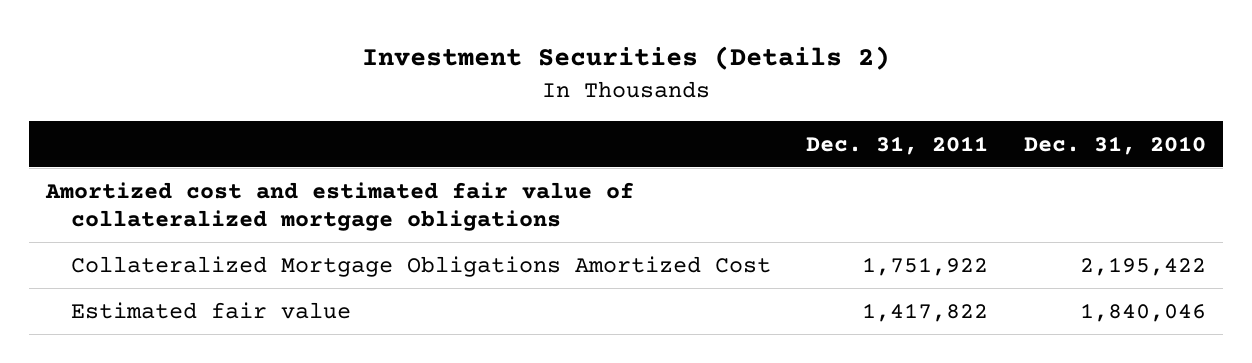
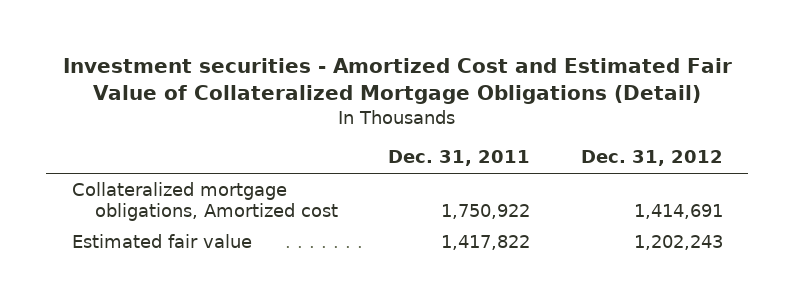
[361,46,890,71] Investment Securities (Details 2) -> [63,58,733,105] Investment securities - Amortized Cost and Estimated Fair Value of Collateralized Mortgage Obligations (Detail)
[1023,135,1206,155] Dec. 31, 2010 -> none
none -> [580,150,723,167] Dec. 31, 2012
[45,181,635,232] Amortized cost and estimated fair value of collateralized mortgage obligations -> none
[71,255,772,277] Collateralized Mortgage Obligations Amortized Cost -> [71,182,338,221] Collateralized mortgage obligations, Amortized cost
[862,256,989,276] 1,751,922 -> [441,203,531,219] 1,750,922

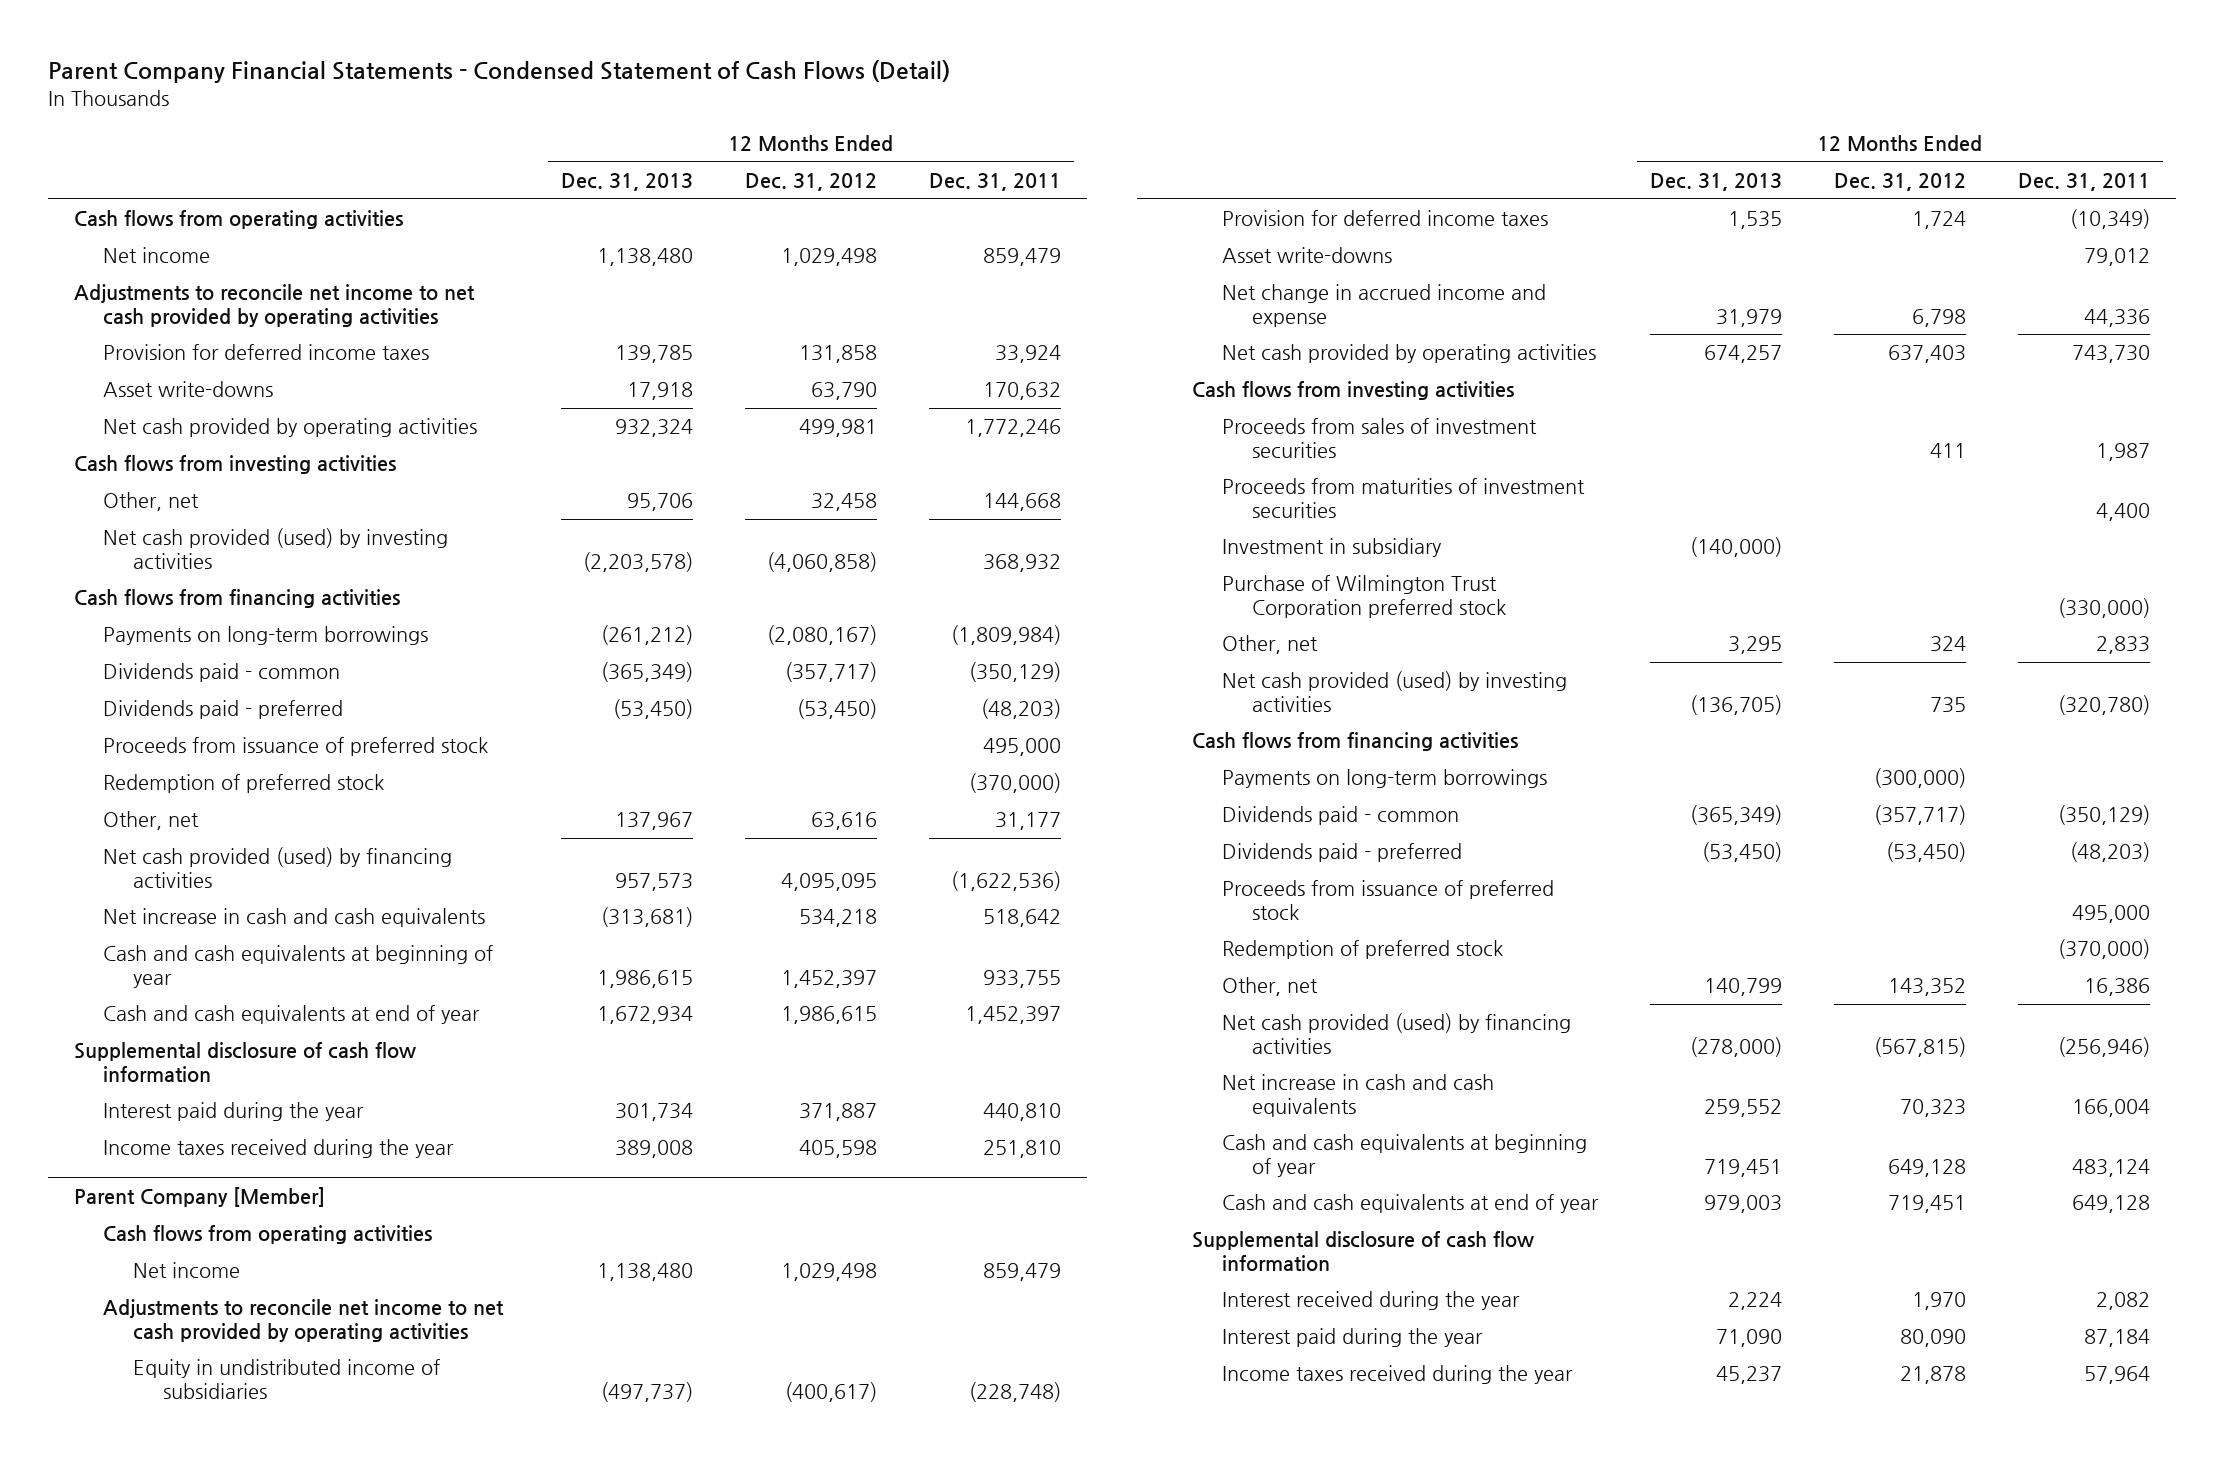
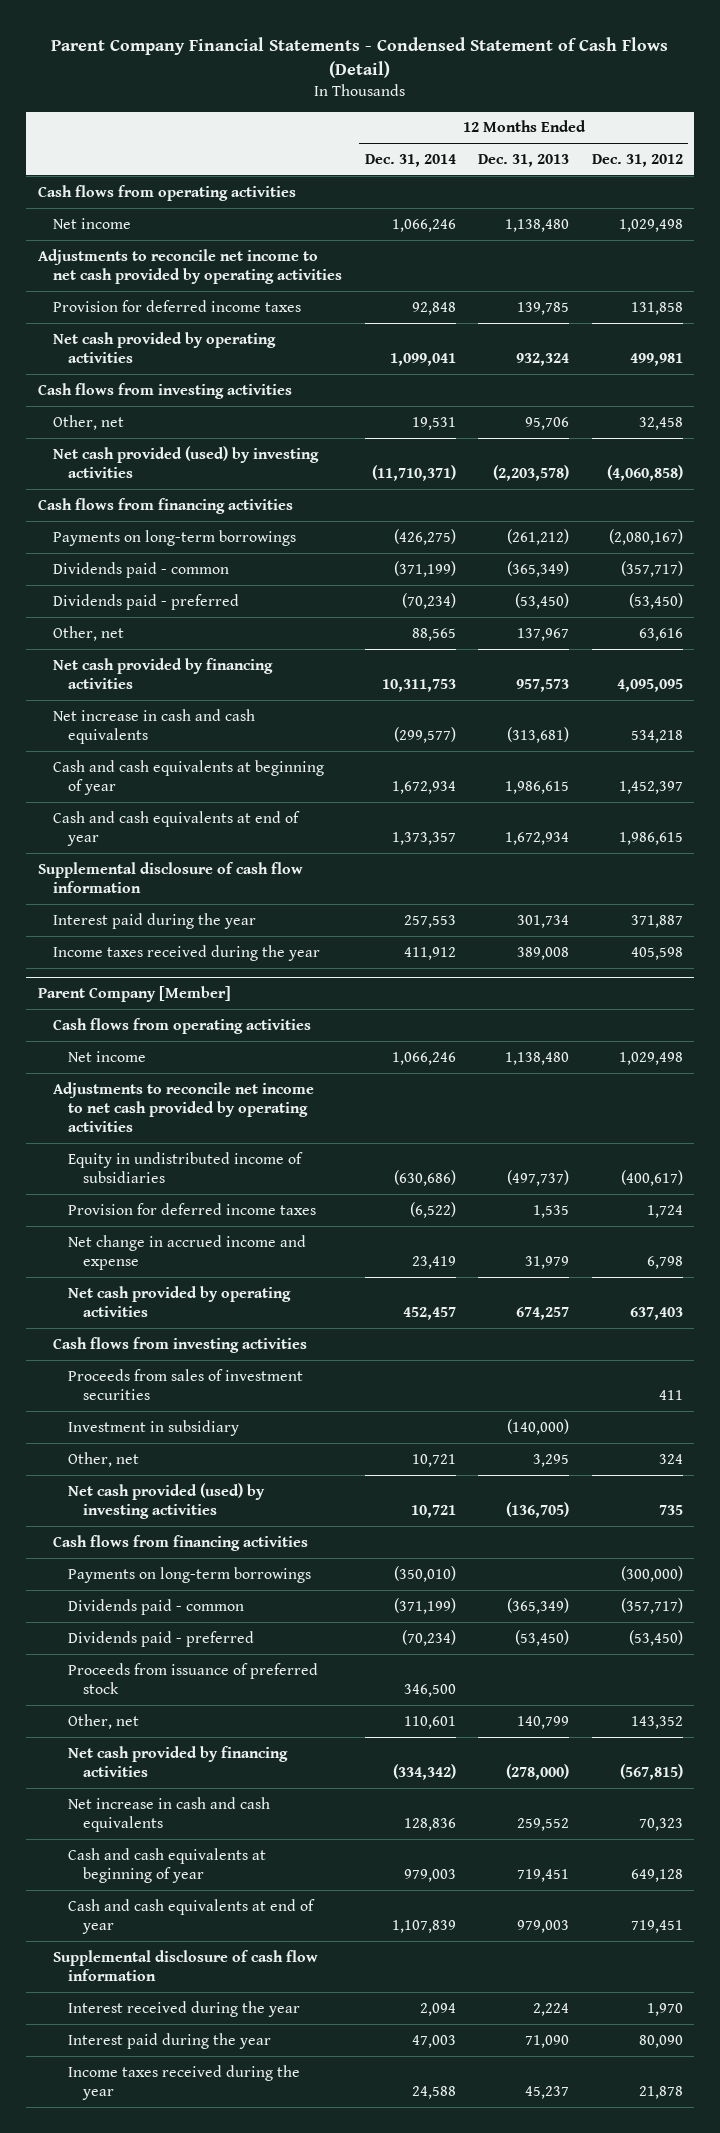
[929,172,1062,191] Dec. 31, 2011 -> none
none -> [364,153,456,167] Dec. 31, 2014
[103,381,274,398] Asset write-downs -> none
[103,737,489,757] Proceeds from issuance of preferred stock -> none
[103,774,385,794] Redemption of preferred stock -> none
[103,847,453,888] Net cash provided (used) by financing activities -> [52,657,273,690] Net cash provided by financing activities
[1221,247,1392,264] Asset write-downs -> none
[1221,478,1585,518] Proceeds from maturities of investment securities -> none
[1221,575,1506,618] Purchase of Wilmington Trust Corporation preferred stock -> none
[1221,940,1503,960] Redemption of preferred stock -> none
[1221,1013,1571,1054] Net cash provided (used) by financing activities -> [68,1745,289,1778] Net cash provided by financing activities

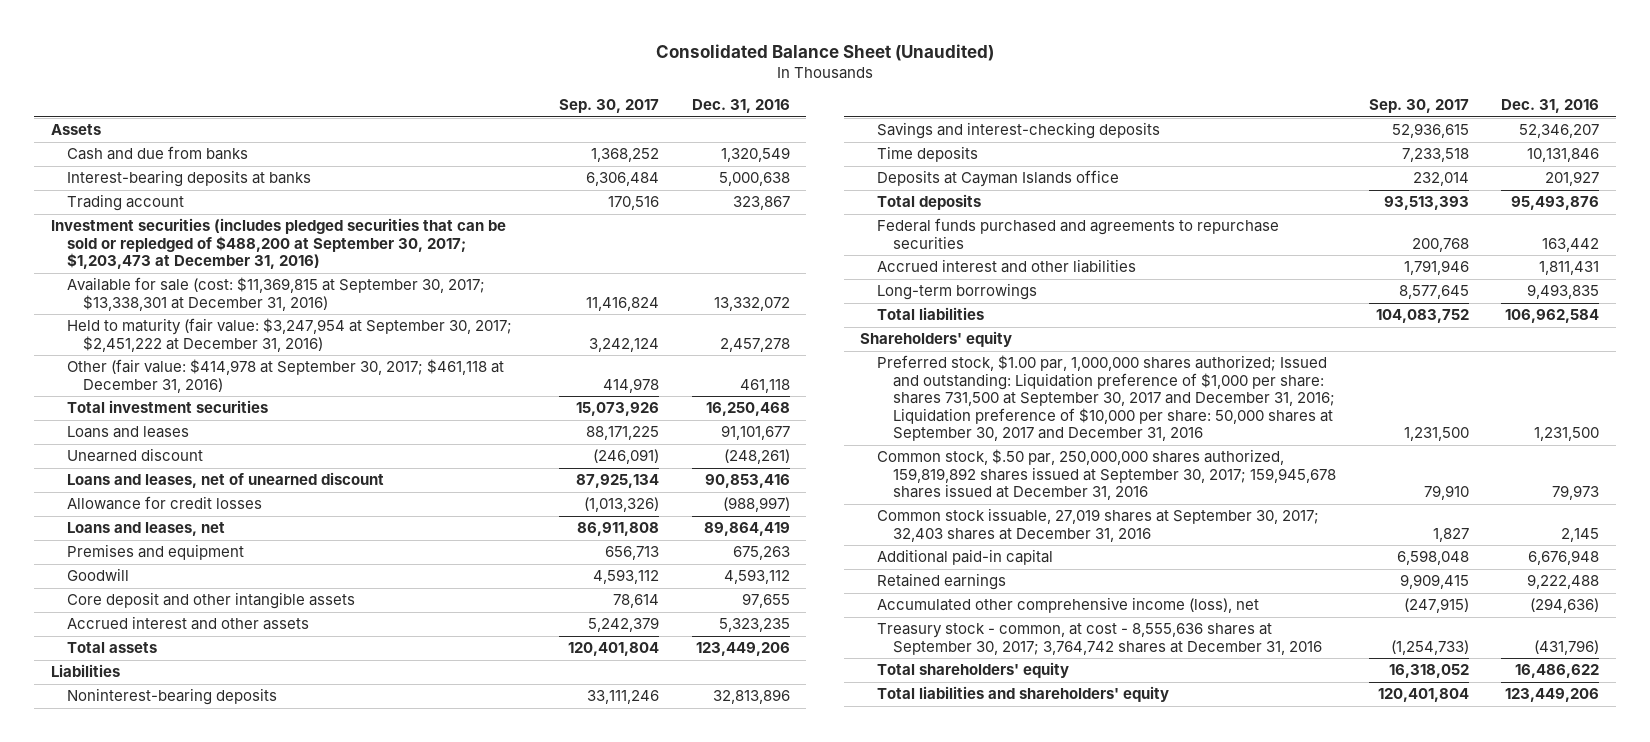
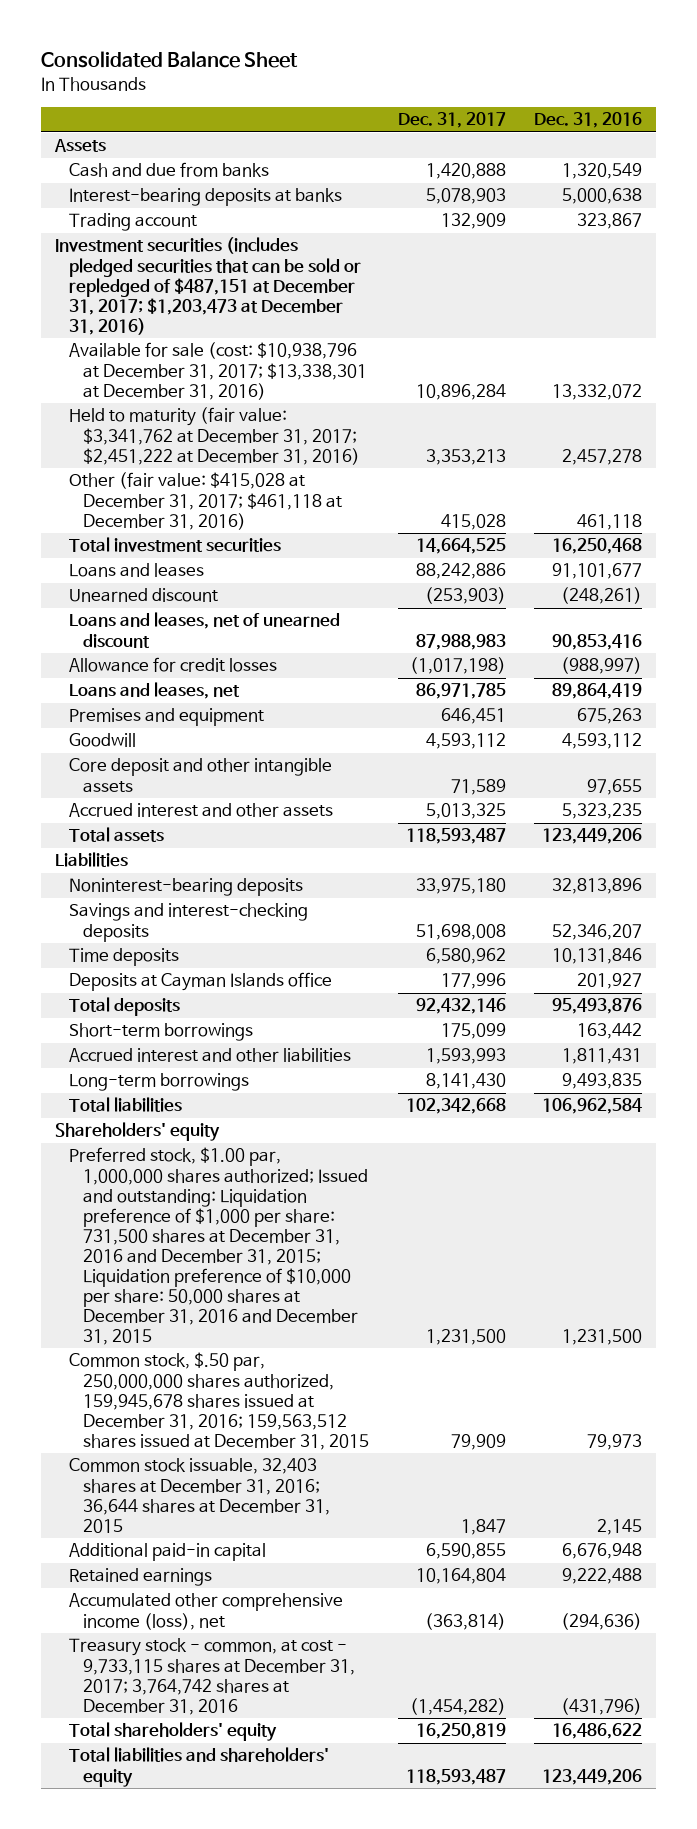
[656,43,995,61] Consolidated Balance Sheet (Unaudited) -> [40,51,298,69] Consolidated Balance Sheet
[559,99,660,114] Sep. 30, 2017 -> none
none -> [397,112,506,129] Dec. 31, 2017
[50,218,506,270] Investment securities (includes pledged securities that can be sold or repledged of $488,200 at September 30, 2017; $1,203,473 at December 31, 2016) -> [55,237,362,335] Investment securities (includes pledged securities that can be sold or repledged of $487,151 at December 31, 2017; $1,203,473 at December 31, 2016)
[67,277,486,311] Available for sale (cost: $11,369,815 at September 30, 2017; $13,338,301 at December 31, 2016) -> [69,342,368,400] Available for sale (cost: $10,938,796 at December 31, 2017; $13,338,301 at December 31, 2016)
[67,318,513,352] Held to maturity (fair value: $3,247,954 at September 30, 2017; $2,451,222 at December 31, 2016) -> [69,407,361,465] Held to maturity (fair value: $3,341,762 at December 31, 2017; $2,451,222 at December 31, 2016)
[67,359,505,393] Other (fair value: $414,978 at September 30, 2017; $461,118 at December 31, 2016) -> [69,472,343,530] Other (fair value: $415,028 at December 31, 2017; $461,118 at December 31, 2016)
[876,218,1279,249] Federal funds purchased and agreements to repurchase securities -> [69,1023,254,1042] Short-term borrowings
[876,355,1335,442] Preferred stock, $1.00 par, 1,000,000 shares authorized; Issued and outstanding: Liquidation preference of $1,000 per share: shares 731,500 at September 30, 2017 and December 31, 2016; Liquidation preference of $10,000 per share: 50,000 shares at September 30, 2017 and December 31, 2016 -> [69,1147,369,1346] Preferred stock, $1.00 par, 1,000,000 shares authorized; Issued and outstanding: Liquidation preference of $1,000 per share: 731,500 shares at December 31, 2016 and December 31, 2015; Liquidation preference of $10,000 per share: 50,000 shares at December 31, 2016 and December 31, 2015
[876,449,1336,501] Common stock, $.50 par, 250,000,000 shares authorized, 159,819,892 shares issued at September 30, 2017; 159,945,678 shares issued at December 31, 2016 -> [69,1352,370,1450] Common stock, $.50 par, 250,000,000 shares authorized, 159,945,678 shares issued at December 31, 2016; 159,563,512 shares issued at December 31, 2015
[876,508,1319,542] Common stock issuable, 27,019 shares at September 30, 2017; 32,403 shares at December 31, 2016 -> [69,1458,331,1533] Common stock issuable, 32,403 shares at December 31, 2016; 36,644 shares at December 31, 2015
[876,623,1322,655] Treasury stock - common, at cost - 8,555,636 shares at September 30, 2017; 3,764,742 shares at December 31, 2016 -> [69,1638,356,1715] Treasury stock - common, at cost - 9,733,115 shares at December 31, 2017; 3,764,742 shares at December 31, 2016

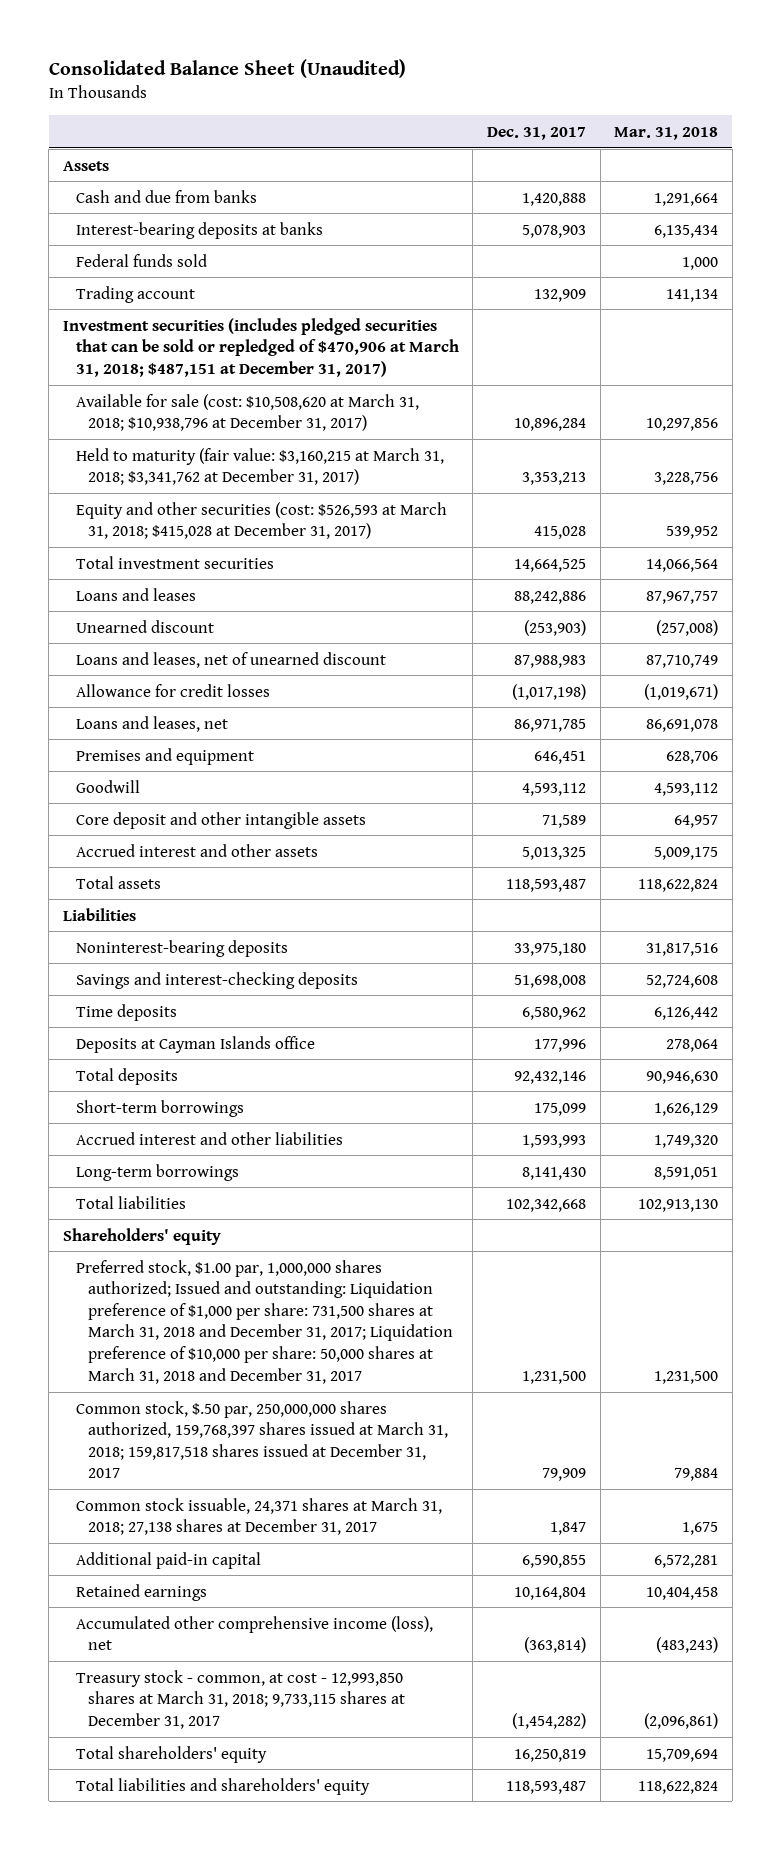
[40,51,298,69] Consolidated Balance Sheet -> [48,59,406,79] Consolidated Balance Sheet (Unaudited)
[533,112,642,129] Dec. 31, 2016 -> none
none -> [614,126,719,140] Mar. 31, 2018
none -> [75,253,207,267] Federal funds sold
[55,237,362,335] Investment securities (includes pledged securities that can be sold or repledged of $487,151 at December 31, 2017; $1,203,473 at December 31, 2016) -> [63,317,459,377] Investment securities (includes pledged securities that can be sold or repledged of $470,906 at March 31, 2018; $487,151 at December 31, 2017)
[69,342,368,400] Available for sale (cost: $10,938,796 at December 31, 2017; $13,338,301 at December 31, 2016) -> [75,393,419,432] Available for sale (cost: $10,508,620 at March 31, 2018; $10,938,796 at December 31, 2017)
[69,407,361,465] Held to maturity (fair value: $3,341,762 at December 31, 2017; $2,451,222 at December 31, 2016) -> [75,447,444,486] Held to maturity (fair value: $3,160,215 at March 31, 2018; $3,341,762 at December 31, 2017)
[69,472,343,530] Other (fair value: $415,028 at December 31, 2017; $461,118 at December 31, 2016) -> [75,501,447,540] Equity and other securities (cost: $526,593 at March 31, 2018; $415,028 at December 31, 2017)
[69,1147,369,1346] Preferred stock, $1.00 par, 1,000,000 shares authorized; Issued and outstanding: Liquidation preference of $1,000 per share: 731,500 shares at December 31, 2016 and December 31, 2015; Liquidation preference of $10,000 per share: 50,000 shares at December 31, 2016 and December 31, 2015 -> [75,1259,453,1384] Preferred stock, $1.00 par, 1,000,000 shares authorized; Issued and outstanding: Liquidation preference of $1,000 per share: 731,500 shares at March 31, 2018 and December 31, 2017; Liquidation preference of $10,000 per share: 50,000 shares at March 31, 2018 and December 31, 2017
[69,1352,370,1450] Common stock, $.50 par, 250,000,000 shares authorized, 159,945,678 shares issued at December 31, 2016; 159,563,512 shares issued at December 31, 2015 -> [75,1400,448,1479] Common stock, $.50 par, 250,000,000 shares authorized, 159,768,397 shares issued at March 31, 2018; 159,817,518 shares issued at December 31, 2017
[69,1458,331,1533] Common stock issuable, 32,403 shares at December 31, 2016; 36,644 shares at December 31, 2015 -> [75,1497,442,1536] Common stock issuable, 24,371 shares at March 31, 2018; 27,138 shares at December 31, 2017
[69,1638,356,1715] Treasury stock - common, at cost - 9,733,115 shares at December 31, 2017; 3,764,742 shares at December 31, 2016 -> [75,1669,405,1729] Treasury stock - common, at cost - 12,993,850 shares at March 31, 2018; 9,733,115 shares at December 31, 2017

